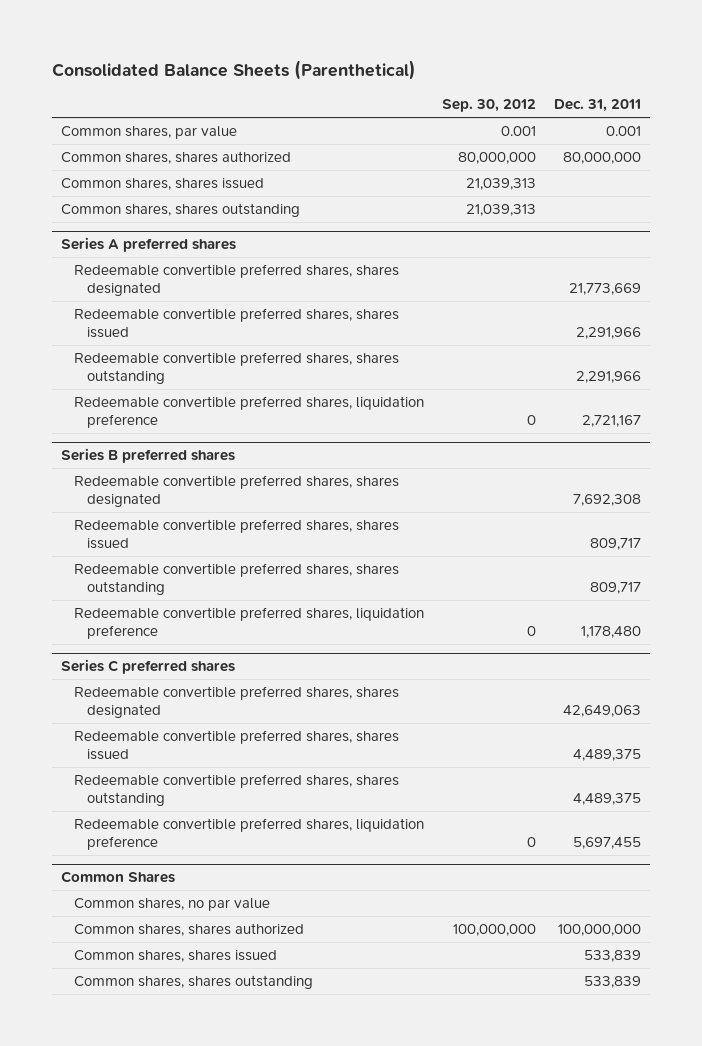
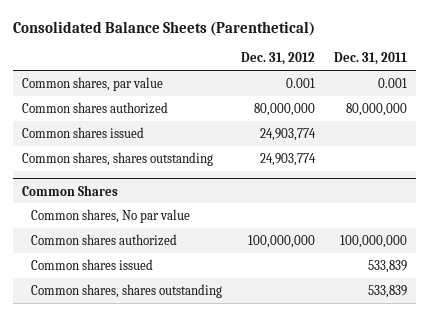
[442,99,537,113] Sep. 30, 2012 -> none
none -> [241,52,316,66] Dec. 31, 2012
[61,151,292,165] Common shares, shares authorized -> [22,101,169,114] Common shares authorized
[61,178,265,191] Common shares, shares issued -> [22,126,145,138] Common shares issued
[61,237,237,253] Series A preferred shares -> none
[73,264,399,297] Redeemable convertible preferred shares, shares designated -> none
[73,308,399,339] Redeemable convertible preferred shares, shares issued -> none
[73,352,399,385] Redeemable convertible preferred shares, shares outstanding -> none
[73,396,424,429] Redeemable convertible preferred shares, liquidation preference -> none
[61,448,236,464] Series B preferred shares -> none
[73,475,399,508] Redeemable convertible preferred shares, shares designated -> none
[73,519,399,550] Redeemable convertible preferred shares, shares issued -> none
[73,563,399,596] Redeemable convertible preferred shares, shares outstanding -> none
[73,607,424,640] Redeemable convertible preferred shares, liquidation preference -> none
[61,659,236,675] Series C preferred shares -> none
[73,686,399,719] Redeemable convertible preferred shares, shares designated -> none
[73,730,399,761] Redeemable convertible preferred shares, shares issued -> none
[73,774,399,807] Redeemable convertible preferred shares, shares outstanding -> none
[73,818,424,851] Redeemable convertible preferred shares, liquidation preference -> none
[73,898,270,912] Common shares, no par value -> [31,208,191,223] Common shares, No par value
[73,923,304,937] Common shares, shares authorized -> [31,233,178,246] Common shares authorized
[73,950,277,963] Common shares, shares issued -> [31,258,154,270] Common shares issued

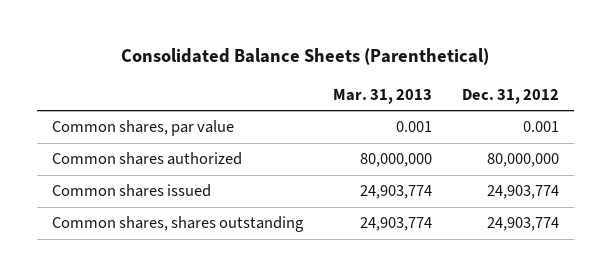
[333,52,407,66] Dec. 31, 2011 -> none
none -> [332,88,432,104] Mar. 31, 2013
[22,184,119,196] Common Shares -> none
[31,208,191,223] Common shares, No par value -> none
[31,233,178,246] Common shares authorized -> none
[31,258,154,270] Common shares issued -> none
[31,283,223,298] Common shares, shares outstanding -> none

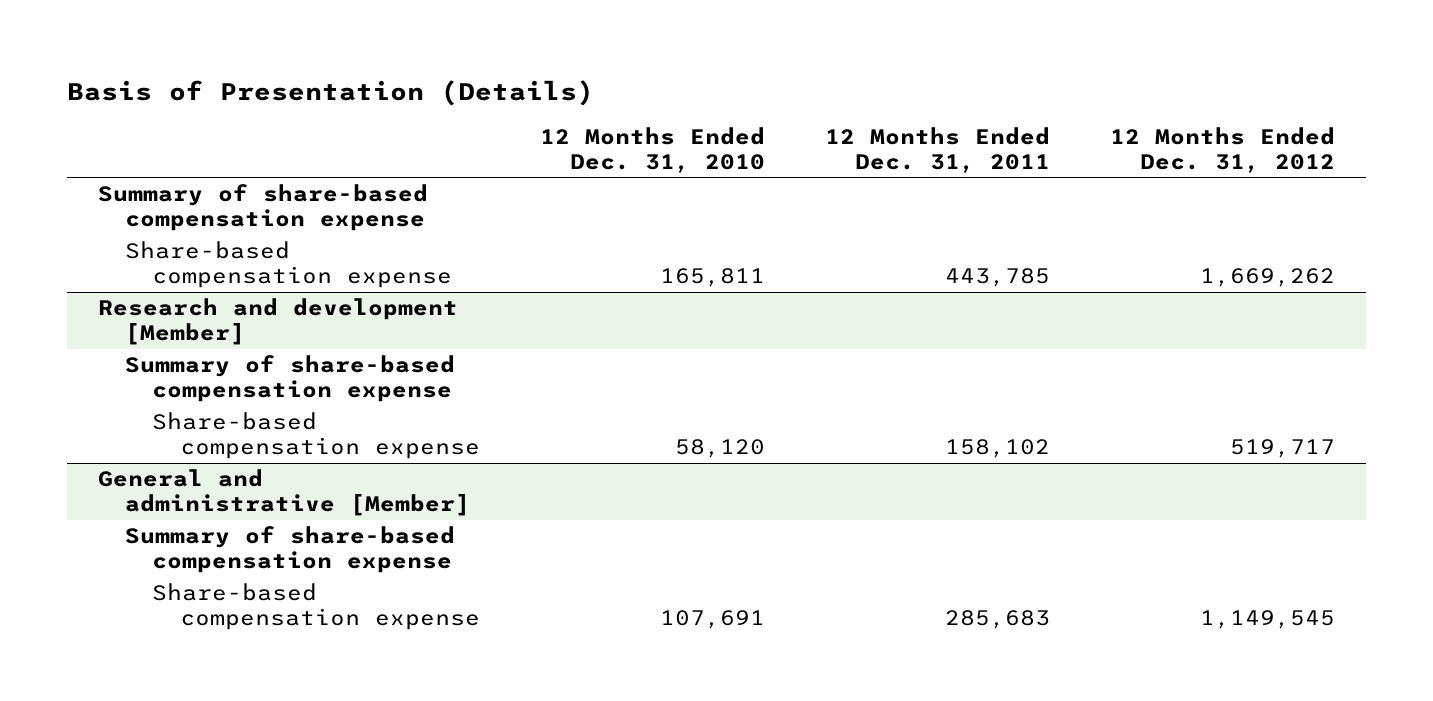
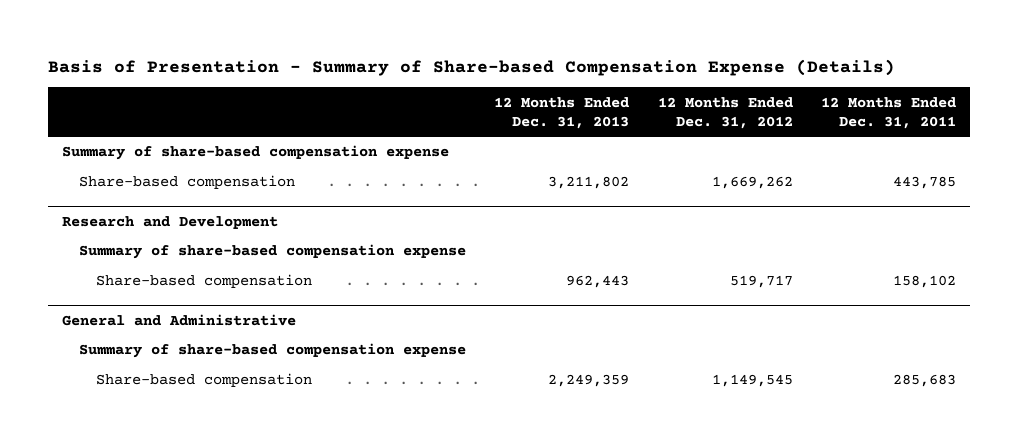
[67,79,595,106] Basis of Presentation (Details) -> [47,59,895,77] Basis of Presentation - Summary of Share-based Compensation Expense (Details)
[540,127,766,173] 12 Months Ended Dec. 31, 2010 -> none
none -> [494,96,630,130] 12 Months Ended Dec. 31, 2013
[125,241,453,289] Share-based compensation expense -> [78,175,295,190] Share-based compensation
[97,298,458,346] Research and development [Member] -> [62,215,279,229] Research and Development
[152,412,480,460] Share-based compensation expense -> [95,274,312,289] Share-based compensation
[97,469,471,517] General and administrative [Member] -> [62,313,297,326] General and Administrative
[152,583,480,631] Share-based compensation expense -> [95,373,312,388] Share-based compensation

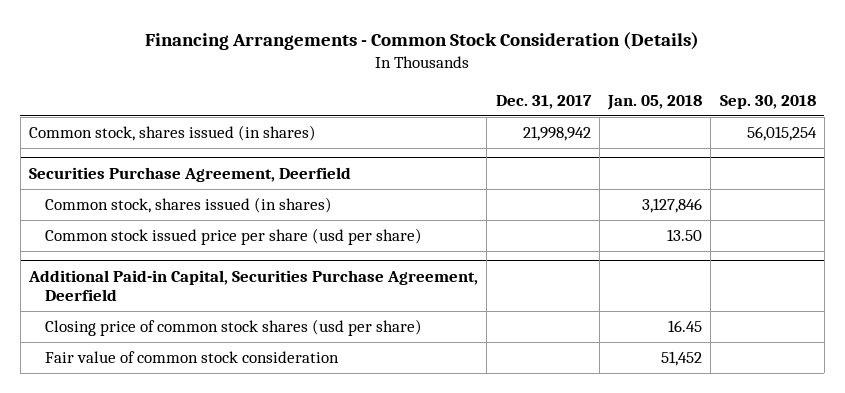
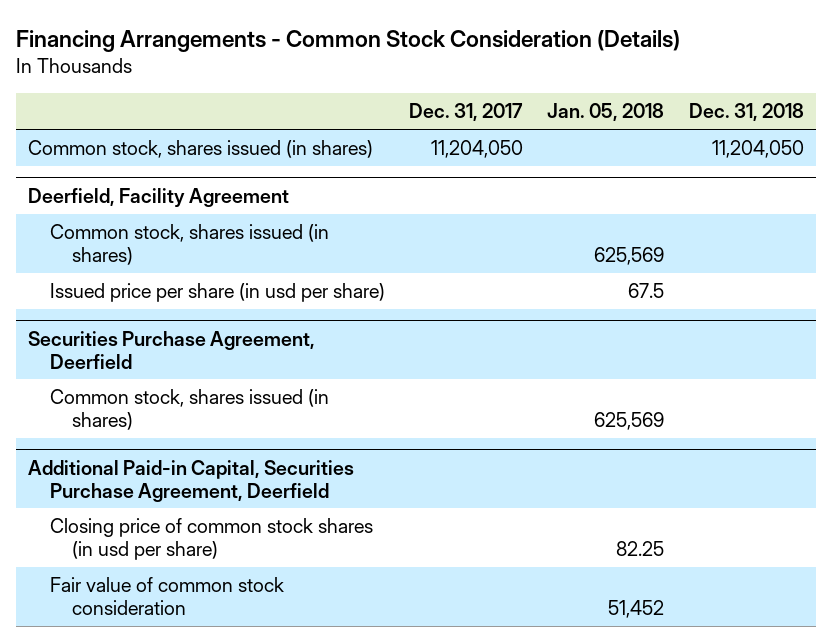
[719,94,816,109] Sep. 30, 2018 -> none
none -> [688,103,804,122] Dec. 31, 2018
[522,126,591,142] 21,998,942 -> [431,140,524,159] 11,204,050
none -> [28,187,290,207] Deerfield, Facility Agreement
none -> [49,224,329,266] Common stock, shares issued (in shares)
none -> [49,283,385,303] Issued price per share (in usd per share)
[45,228,423,246] Common stock issued price per share (usd per share) -> none
[642,198,703,214] 3,127,846 -> [594,412,665,431] 625,569
[45,319,423,337] Closing price of common stock shares (usd per share) -> [49,518,373,561] Closing price of common stock shares (in usd per share)
[668,320,703,333] 16.45 -> [616,541,665,557] 82.25

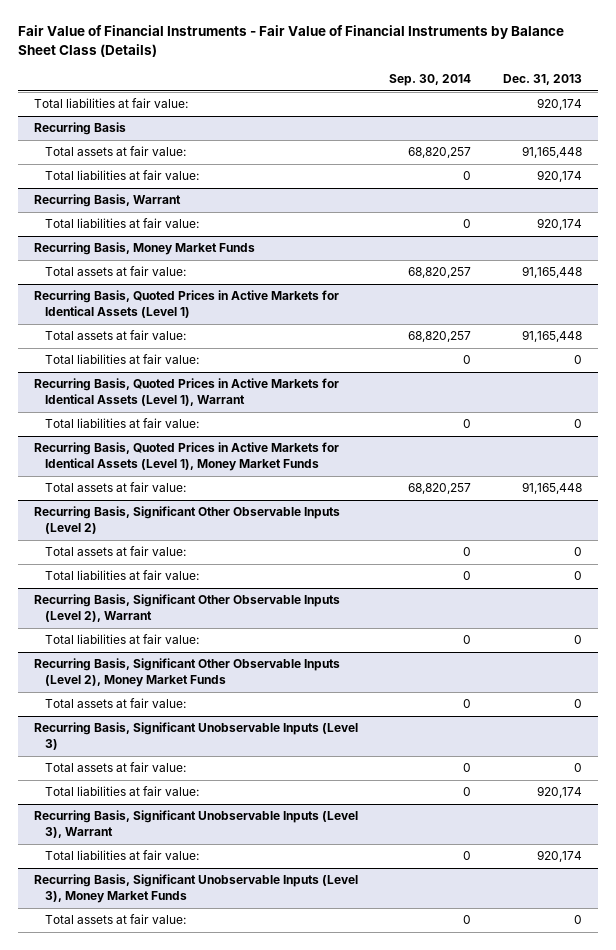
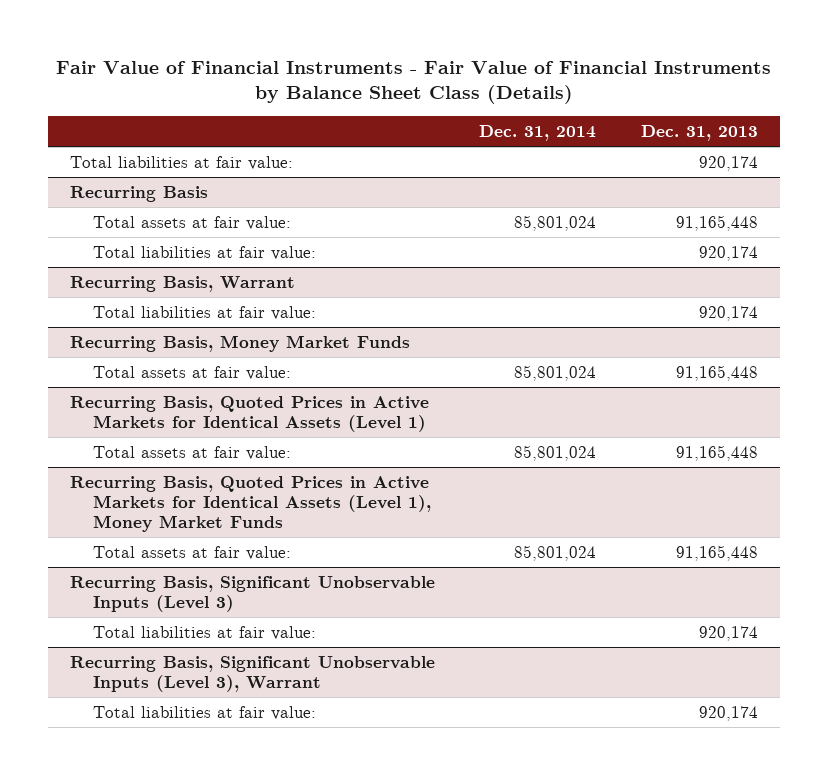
[389,74,472,87] Sep. 30, 2014 -> none
none -> [479,124,597,141] Dec. 31, 2014
[44,354,199,365] Total liabilities at fair value: -> none
[33,378,339,406] Recurring Basis, Quoted Prices in Active Markets for Identical Assets (Level 1), Warrant -> none
[44,418,199,429] Total liabilities at fair value: -> none
[33,506,340,534] Recurring Basis, Significant Other Observable Inputs (Level 2) -> none
[44,546,186,557] Total assets at fair value: -> none
[44,570,199,581] Total liabilities at fair value: -> none
[33,594,340,622] Recurring Basis, Significant Other Observable Inputs (Level 2), Warrant -> none
[44,634,199,645] Total liabilities at fair value: -> none
[33,658,340,687] Recurring Basis, Significant Other Observable Inputs (Level 2), Money Market Funds -> none
[44,698,186,709] Total assets at fair value: -> none
[44,762,186,773] Total assets at fair value: -> none
[33,874,358,903] Recurring Basis, Significant Unobservable Inputs (Level 3), Money Market Funds -> none
[44,914,186,925] Total assets at fair value: -> none

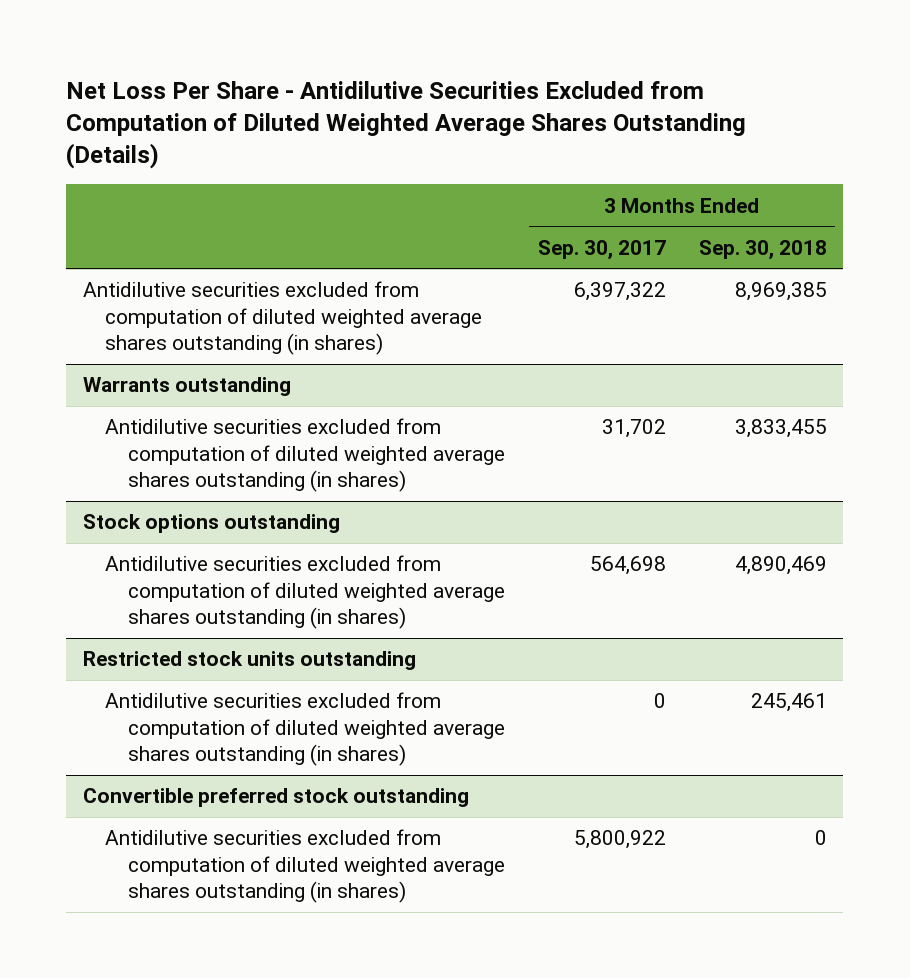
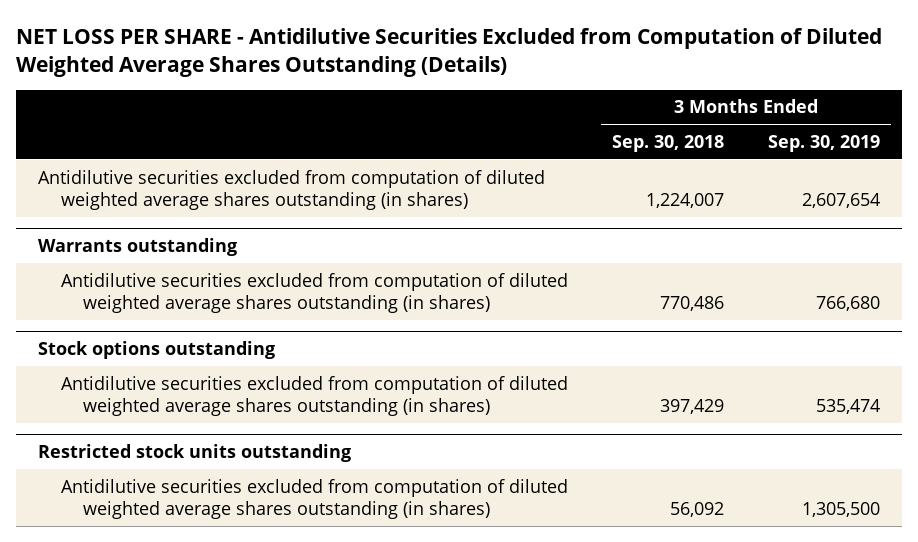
[66,80,747,170] Net Loss Per Share - Antidilutive Securities Excluded from Computation of Diluted Weighted Average Shares Outstanding (Details) -> [16,28,883,77] NET LOSS PER SHARE - Antidilutive Securities Excluded from Computation of Diluted Weighted Average Shares Outstanding (Details)
[537,239,666,260] Sep. 30, 2017 -> none
none -> [767,134,880,152] Sep. 30, 2019
[734,282,827,302] 8,969,385 -> [645,192,724,208] 1,224,007
[734,419,827,439] 3,833,455 -> [659,295,724,311] 770,486
[734,556,827,576] 4,890,469 -> [659,398,724,414] 397,429
[82,788,469,808] Convertible preferred stock outstanding -> none
[105,829,505,904] Antidilutive securities excluded from computation of diluted weighted average shares outstanding (in shares) -> none
[750,693,827,713] 245,461 -> [669,501,724,517] 56,092

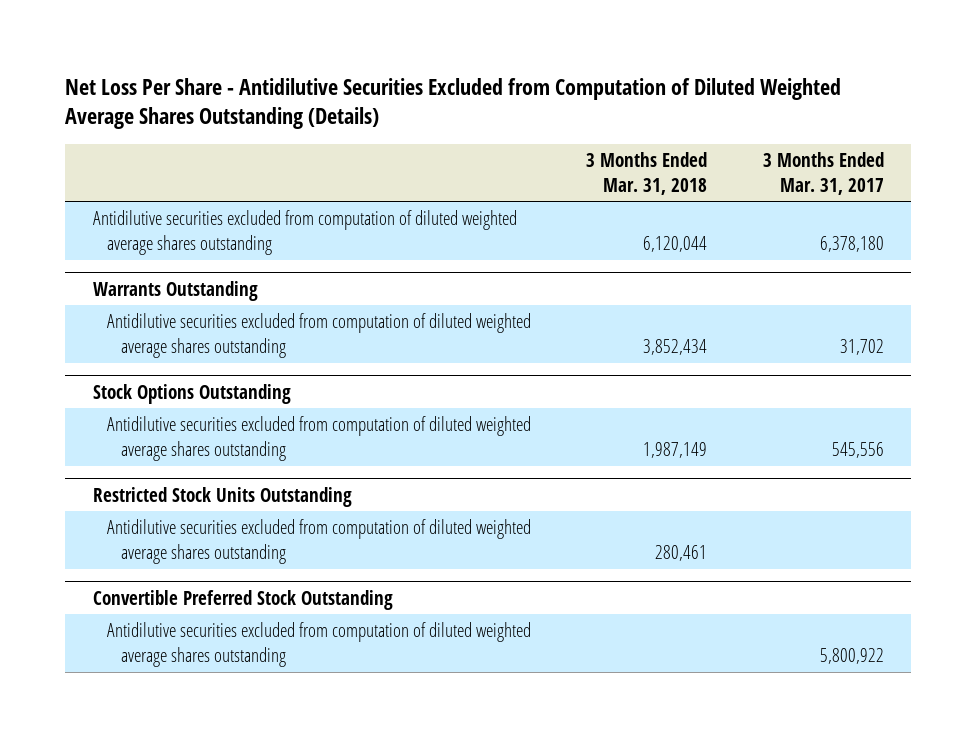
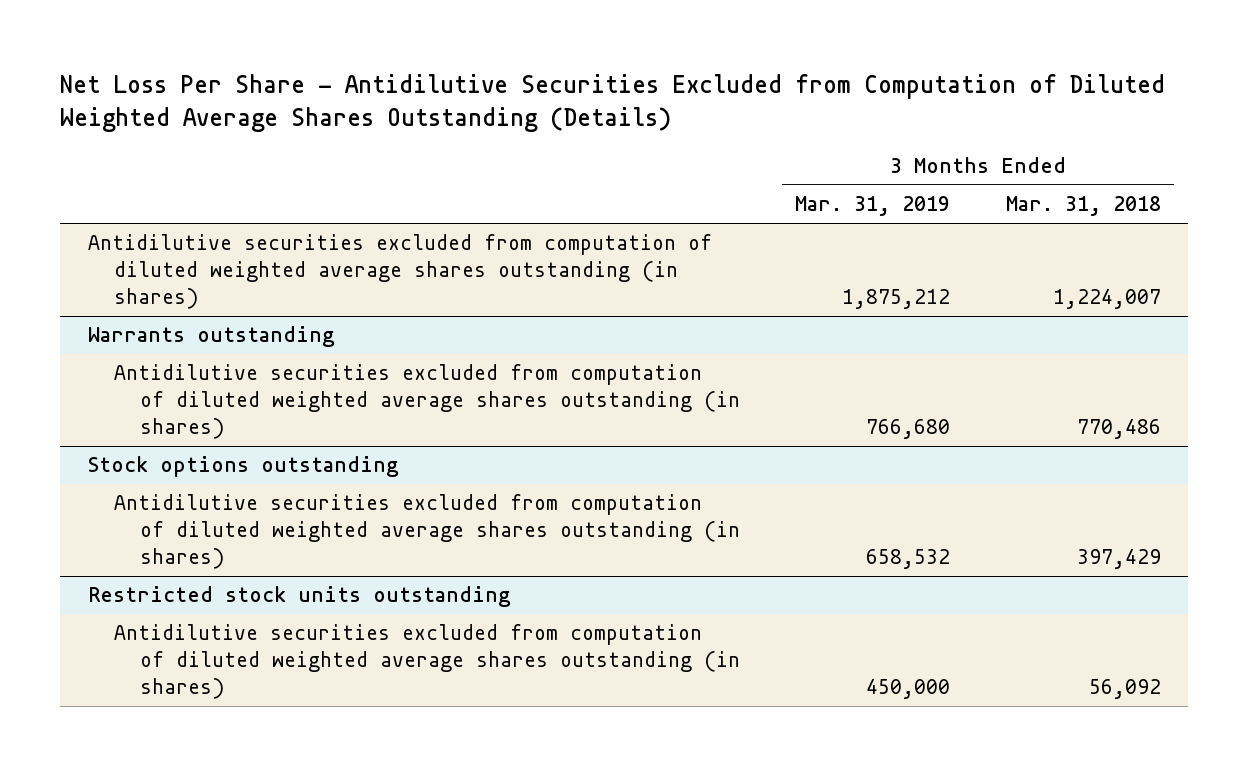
[762,151,884,195] 3 Months Ended Mar. 31, 2017 -> none
none -> [795,196,951,217] Mar. 31, 2019
[92,589,393,610] Convertible Preferred Stock Outstanding -> none
[106,622,531,668] Antidilutive securities excluded from computation of diluted weighted average shares outstanding -> none
[92,210,517,256] Antidilutive securities excluded from computation of diluted weighted average shares outstanding -> [87,234,712,310] Antidilutive securities excluded from computation of diluted weighted average shares outstanding (in shares)
[643,236,708,253] 6,120,044 -> [1052,289,1161,310] 1,224,007
[92,280,258,301] Warrants Outstanding -> [87,326,335,348] Warrants outstanding
[106,313,531,359] Antidilutive securities excluded from computation of diluted weighted average shares outstanding -> [114,364,741,440] Antidilutive securities excluded from computation of diluted weighted average shares outstanding (in shares)
[643,339,708,356] 3,852,434 -> [1076,419,1161,440] 770,486
[92,383,291,404] Stock Options Outstanding -> [87,456,399,478] Stock options outstanding
[106,416,531,462] Antidilutive securities excluded from computation of diluted weighted average shares outstanding -> [114,494,741,570] Antidilutive securities excluded from computation of diluted weighted average shares outstanding (in shares)
[643,442,708,459] 1,987,149 -> [1076,549,1161,570] 397,429
[92,486,352,507] Restricted Stock Units Outstanding -> [87,586,511,608] Restricted stock units outstanding
[106,519,531,565] Antidilutive securities excluded from computation of diluted weighted average shares outstanding -> [114,624,741,700] Antidilutive securities excluded from computation of diluted weighted average shares outstanding (in shares)
[655,545,708,562] 280,461 -> [1088,679,1161,700] 56,092

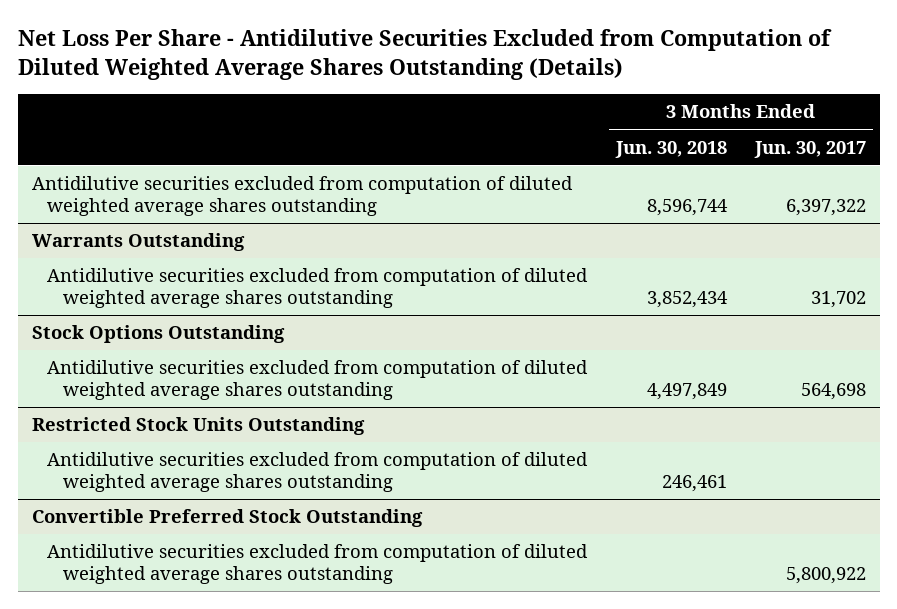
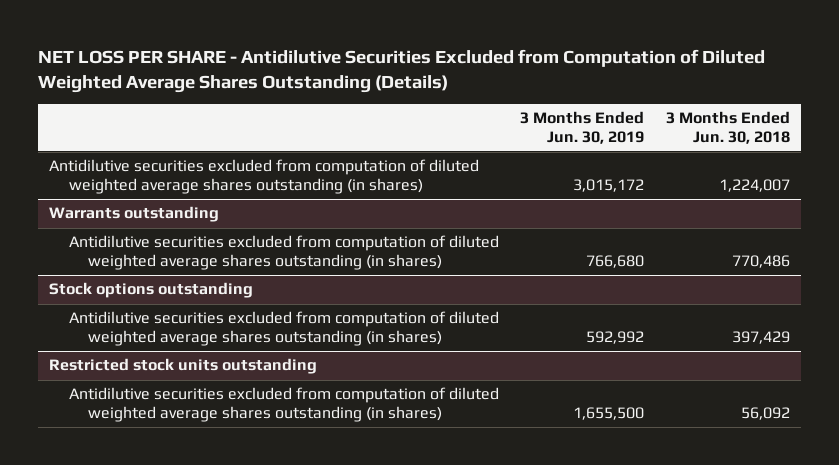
[17,29,832,81] Net Loss Per Share - Antidilutive Securities Excluded from Computation of Diluted Weighted Average Shares Outstanding (Details) -> [38,48,766,93] NET LOSS PER SHARE - Antidilutive Securities Excluded from Computation of Diluted Weighted Average Shares Outstanding (Details)
[753,140,866,158] Jun. 30, 2017 -> none
none -> [520,111,645,144] 3 Months Ended Jun. 30, 2019
[31,509,423,528] Convertible Preferred Stock Outstanding -> none
[47,544,589,585] Antidilutive securities excluded from computation of diluted weighted average shares outstanding -> none
[31,176,573,217] Antidilutive securities excluded from computation of diluted weighted average shares outstanding -> [48,159,479,195] Antidilutive securities excluded from computation of diluted weighted average shares outstanding (in shares)
[646,199,728,217] 8,596,744 -> [718,179,790,193] 1,224,007
[31,233,245,252] Warrants Outstanding -> [48,206,219,223] Warrants outstanding
[47,268,589,309] Antidilutive securities excluded from computation of diluted weighted average shares outstanding -> [68,235,499,271] Antidilutive securities excluded from computation of diluted weighted average shares outstanding (in shares)
[646,291,728,309] 3,852,434 -> [731,255,790,269] 770,486
[31,325,285,344] Stock Options Outstanding -> [48,282,253,299] Stock options outstanding
[47,360,589,401] Antidilutive securities excluded from computation of diluted weighted average shares outstanding -> [68,311,499,347] Antidilutive securities excluded from computation of diluted weighted average shares outstanding (in shares)
[646,383,727,401] 4,497,849 -> [731,331,790,345] 397,429
[31,417,365,436] Restricted Stock Units Outstanding -> [48,358,317,375] Restricted stock units outstanding
[47,452,589,493] Antidilutive securities excluded from computation of diluted weighted average shares outstanding -> [68,387,499,423] Antidilutive securities excluded from computation of diluted weighted average shares outstanding (in shares)
[661,475,727,493] 246,461 -> [740,407,790,421] 56,092

